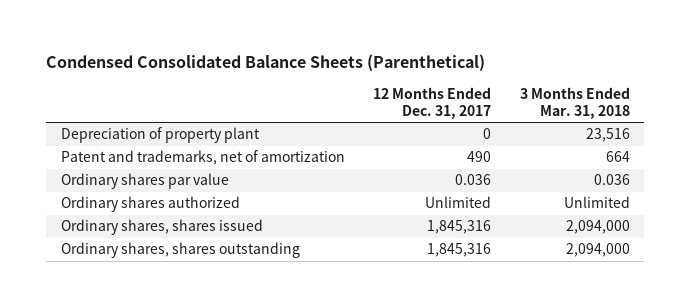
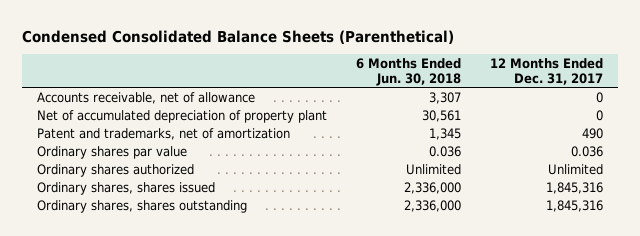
[520,86,631,119] 3 Months Ended Mar. 31, 2018 -> none
none -> [355,58,461,86] 6 Months Ended Jun. 30, 2018
none -> [36,91,255,104] Accounts receivable, net of allowance
[60,127,260,144] Depreciation of property plant -> [36,109,327,123] Net of accumulated depreciation of property plant

